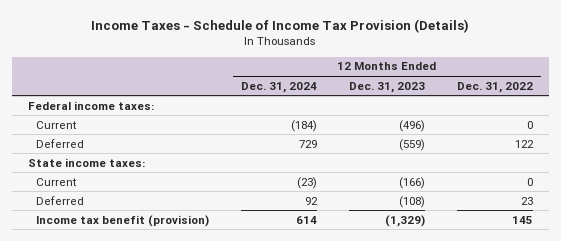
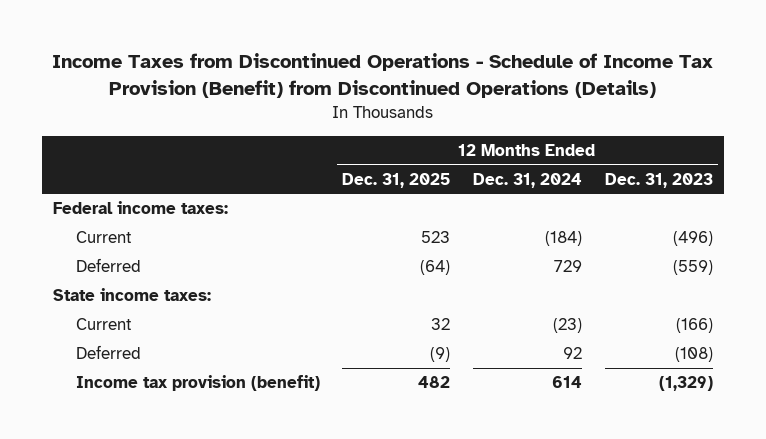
[91,18,470,33] Income Taxes - Schedule of Income Tax Provision (Details) -> [51,53,713,99] Income Taxes from Discontinued Operations - Schedule of Income Tax Provision (Benefit) from Discontinued Operations (Details)
[456,81,533,93] Dec. 31, 2022 -> none
none -> [342,172,451,188] Dec. 31, 2025
[36,214,210,227] Income tax benefit (provision) -> [75,375,320,392] Income tax provision (benefit)

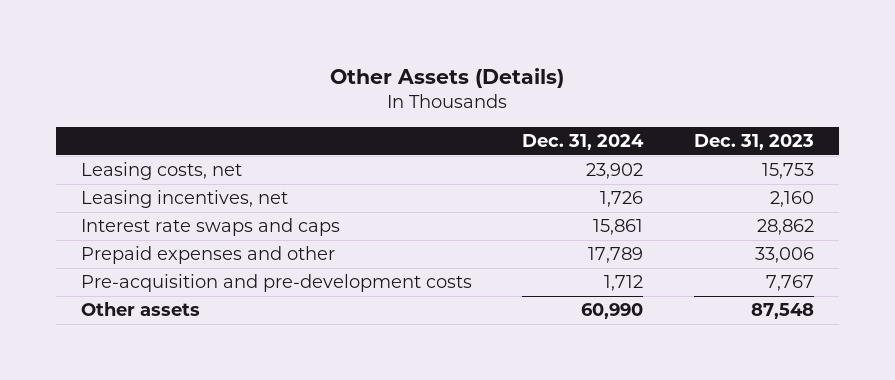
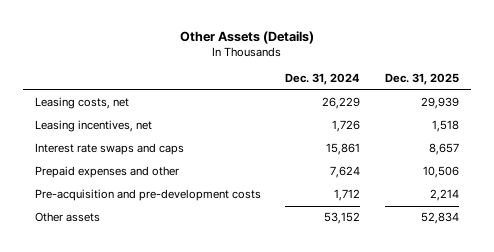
[693,133,814,150] Dec. 31, 2023 -> none
none -> [384,73,459,86] Dec. 31, 2025
[586,163,644,180] 23,902 -> [322,97,361,110] 26,229
[588,247,644,264] 17,789 -> [330,166,361,179] 7,624
[581,303,644,320] 60,990 -> [324,212,361,225] 53,152

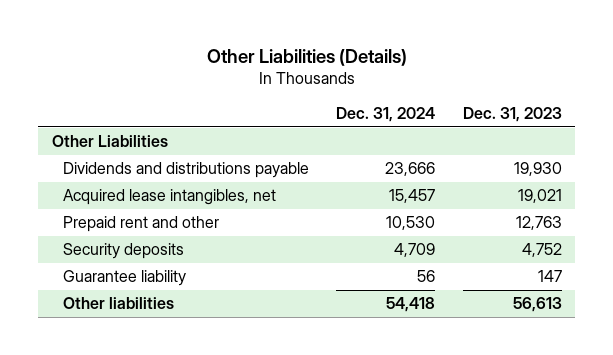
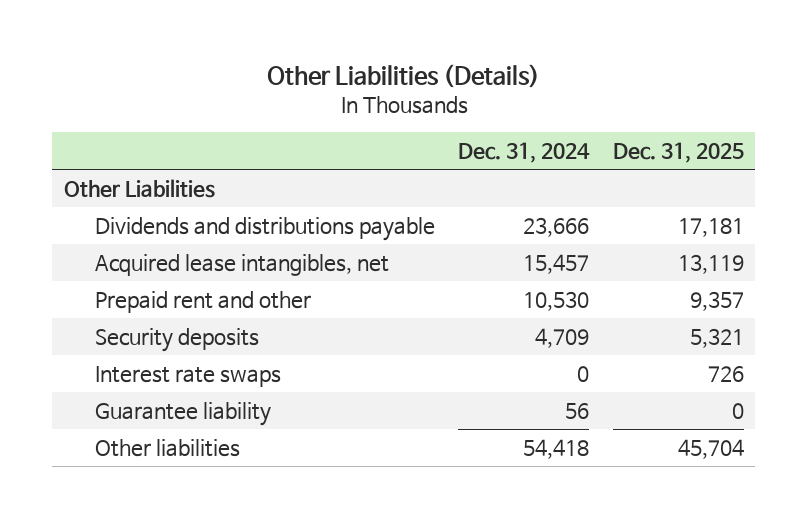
[462,107,562,123] Dec. 31, 2023 -> none
none -> [612,142,744,164] Dec. 31, 2025
none -> [95,365,282,387] Interest rate swaps

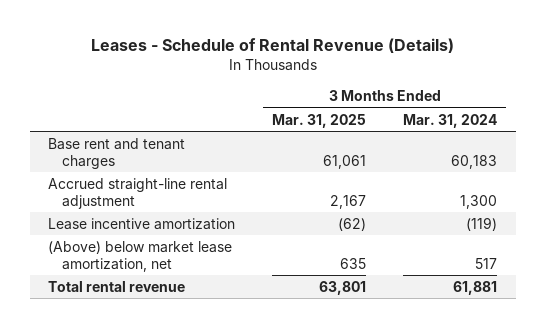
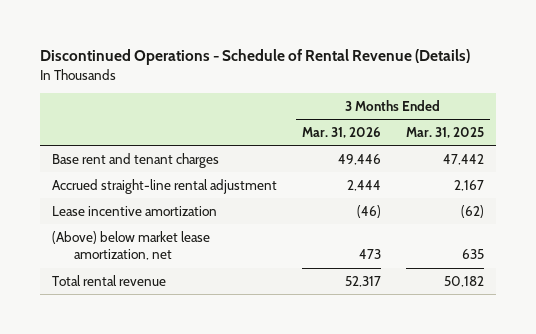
[90,38,454,54] Leases - Schedule of Rental Revenue (Details) -> [39,49,470,66] Discontinued Operations - Schedule of Rental Revenue (Details)
[403,113,498,128] Mar. 31, 2024 -> none
none -> [301,127,381,139] Mar. 31, 2026
[323,154,367,169] 61,061 -> [442,153,484,165] 47,442
[319,280,367,295] 63,801 -> [443,275,484,287] 50,182

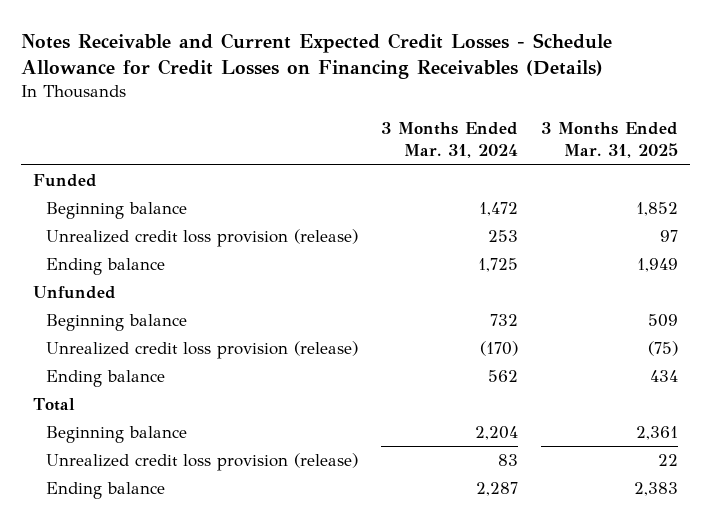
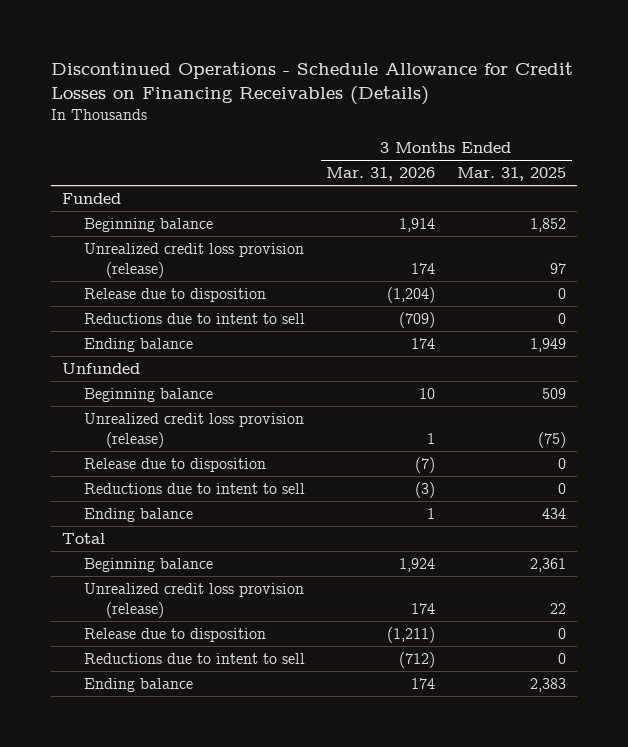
[21,32,613,80] Notes Receivable and Current Expected Credit Losses - Schedule Allowance for Credit Losses on Financing Receivables (Details) -> [50,61,573,105] Discontinued Operations - Schedule Allowance for Credit Losses on Financing Receivables (Details)
[380,122,518,159] 3 Months Ended Mar. 31, 2024 -> none
none -> [326,167,436,182] Mar. 31, 2026
none -> [83,287,266,302] Release due to disposition
none -> [83,312,305,324] Reductions due to intent to sell
none -> [83,457,266,472] Release due to disposition
none -> [83,482,305,494] Reductions due to intent to sell
none -> [83,627,266,642] Release due to disposition
none -> [83,652,305,664] Reductions due to intent to sell

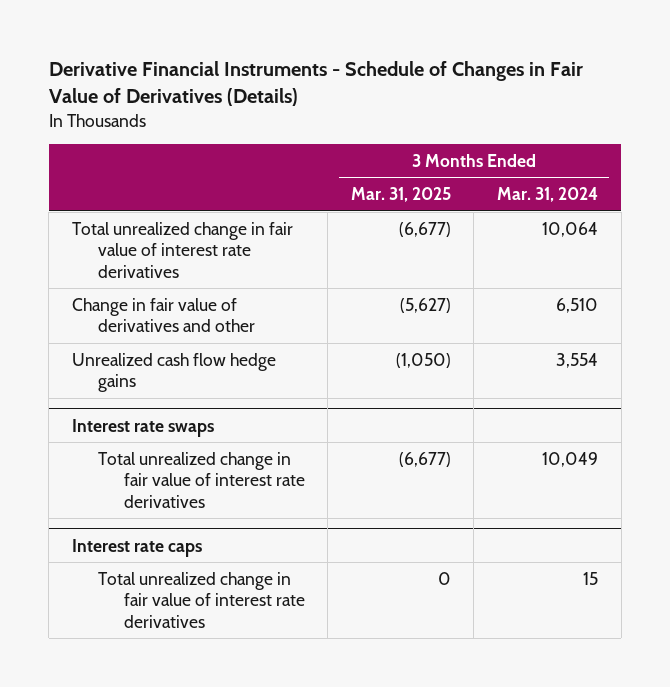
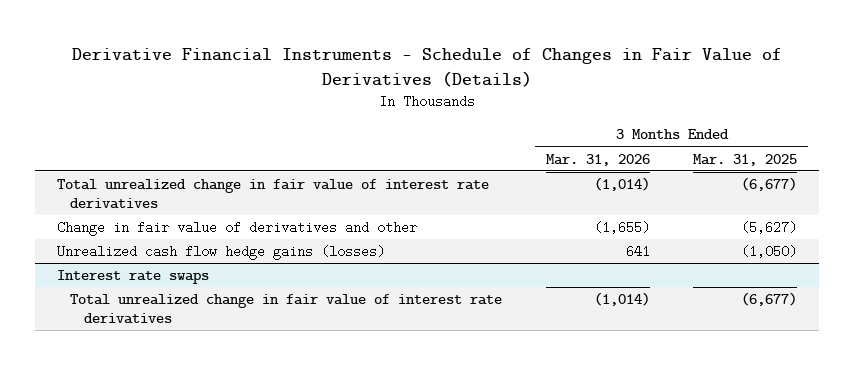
[496,187,598,203] Mar. 31, 2024 -> none
none -> [545,153,650,166] Mar. 31, 2026
[71,352,276,393] Unrealized cash flow hedge gains -> [57,245,386,261] Unrealized cash flow hedge gains (losses)
[71,538,202,557] Interest rate caps -> none
[97,571,305,628] Total unrealized change in fair value of interest rate derivatives -> none

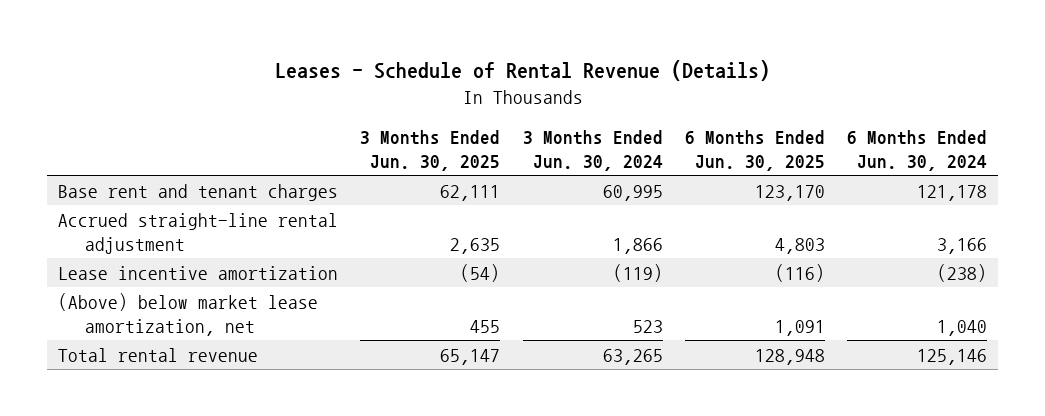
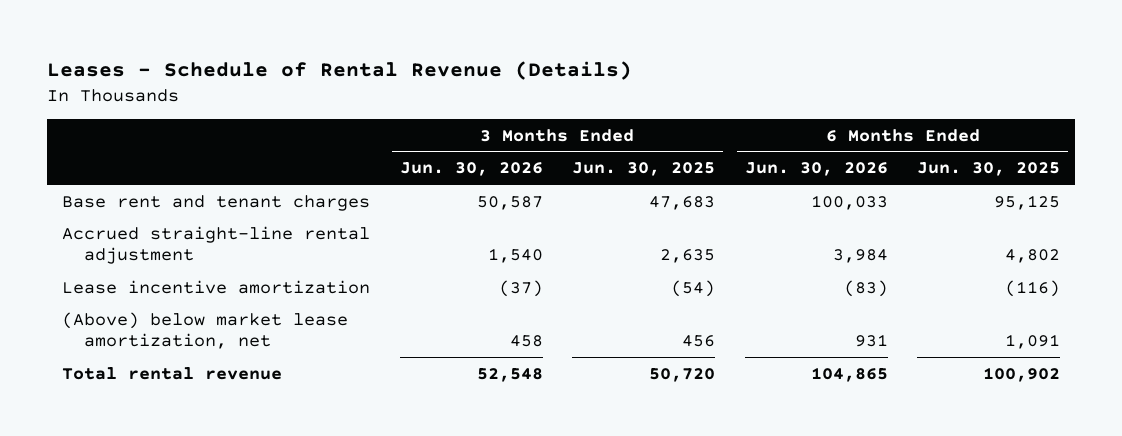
[522,129,663,171] 3 Months Ended Jun. 30, 2024 -> none
[847,129,988,171] 6 Months Ended Jun. 30, 2024 -> none
none -> [399,162,543,177] Jun. 30, 2026
none -> [744,162,888,177] Jun. 30, 2026
[440,184,501,201] 62,111 -> [649,195,716,210] 47,683
[754,184,825,201] 123,170 -> [994,194,1061,210] 95,125
[774,237,825,254] 4,803 -> [1005,249,1061,264] 4,802
[470,319,501,333] 455 -> [682,335,716,348] 456
[440,348,501,365] 65,147 -> [649,367,716,382] 50,720
[754,348,825,365] 128,948 -> [983,366,1061,382] 100,902

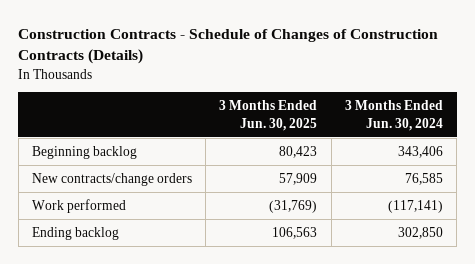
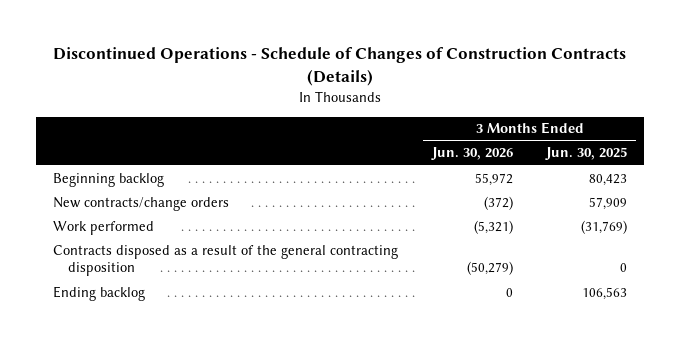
[18,29,439,65] Construction Contracts - Schedule of Changes of Construction Contracts (Details) -> [53,47,627,87] Discontinued Operations - Schedule of Changes of Construction Contracts (Details)
[344,100,443,131] 3 Months Ended Jun. 30, 2024 -> none
none -> [430,147,513,161] Jun. 30, 2026
none -> [53,244,399,277] Contracts disposed as a result of the general contracting disposition

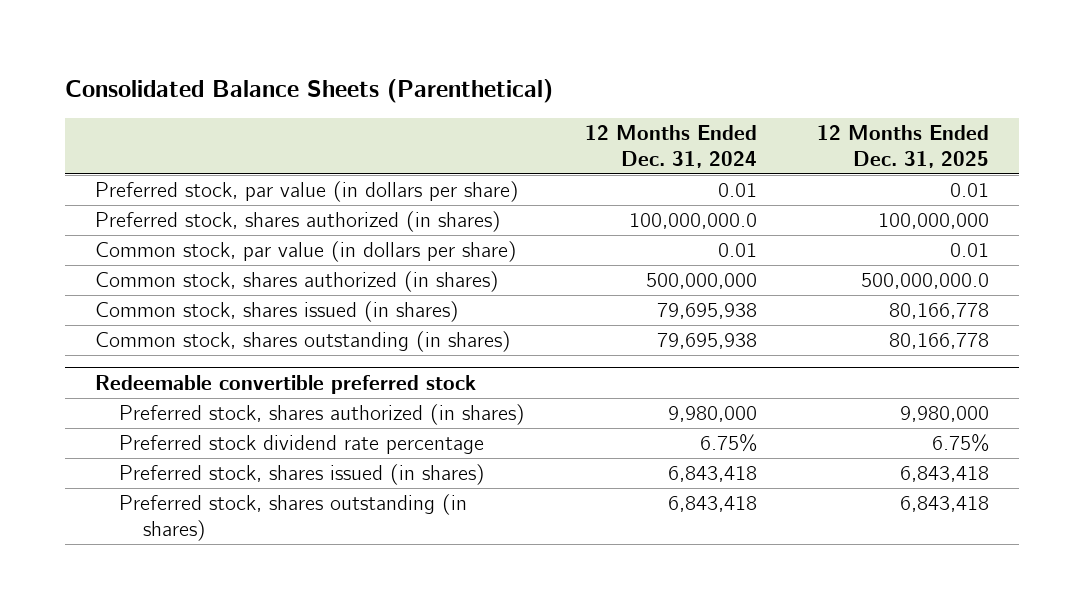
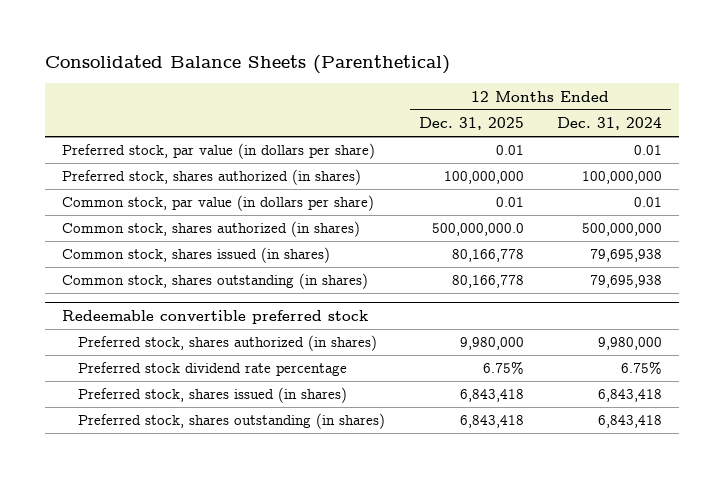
[629,213,758,230] 100,000,000.0 -> [582,171,663,185] 100,000,000

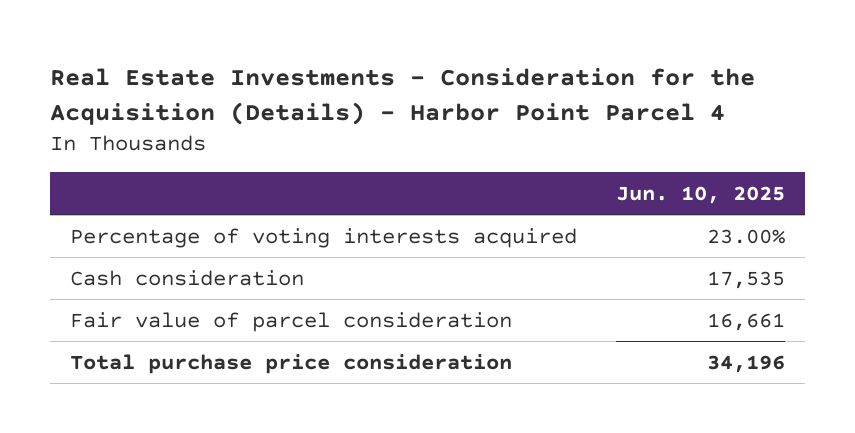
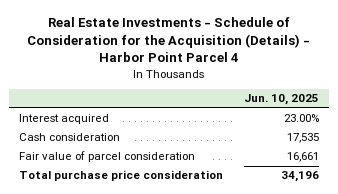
[50,67,756,125] Real Estate Investments - Consideration for the Acquisition (Details) - Harbor Point Parcel 4 -> [26,17,310,63] Real Estate Investments - Schedule of Consideration for the Acquisition (Details) - Harbor Point Parcel 4
[69,227,577,248] Percentage of voting interests acquired -> [19,114,110,125] Interest acquired

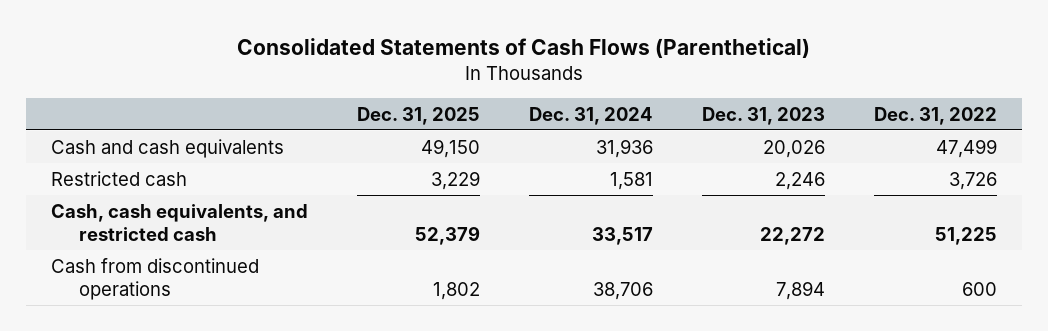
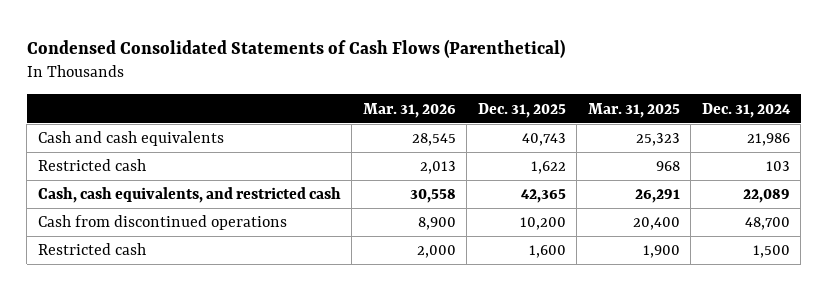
[236,37,810,58] Consolidated Statements of Cash Flows (Parenthetical) -> [26,38,565,58] Condensed Consolidated Statements of Cash Flows (Parenthetical)
[702,106,826,125] Dec. 31, 2023 -> none
[874,106,998,125] Dec. 31, 2022 -> none
none -> [362,102,456,118] Mar. 31, 2026
none -> [587,102,680,118] Mar. 31, 2025
[420,138,480,158] 49,150 -> [521,133,566,147] 40,743
[595,138,653,158] 31,936 -> [746,133,790,147] 21,986
[430,170,480,190] 3,229 -> [530,161,566,175] 1,622
[609,171,653,190] 1,581 -> [765,161,790,172] 103
[414,225,480,245] 52,379 -> [520,189,566,204] 42,365
[591,226,653,245] 33,517 -> [742,189,790,204] 22,089
[432,281,480,300] 1,802 -> [519,217,566,231] 10,200
[592,281,653,300] 38,706 -> [744,217,790,231] 48,700
none -> [37,243,146,256] Restricted cash

